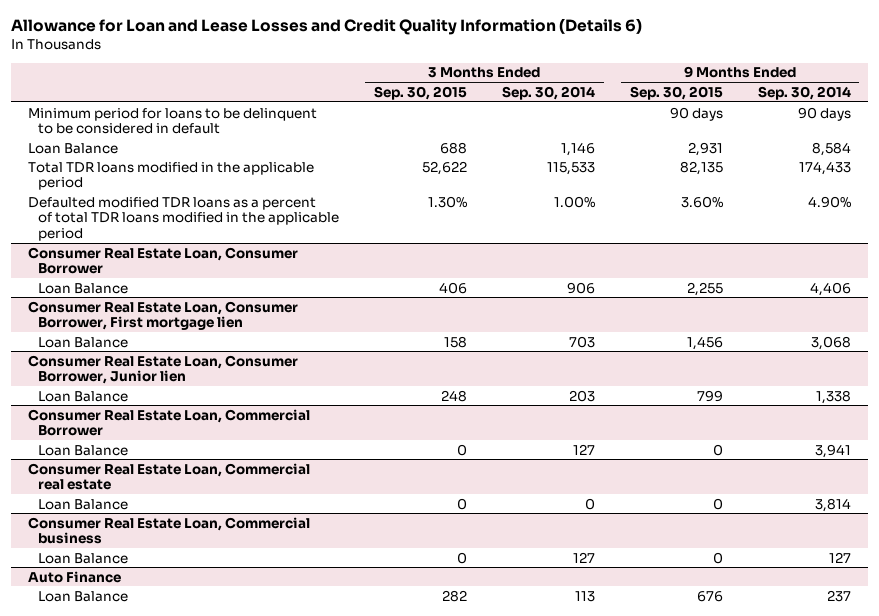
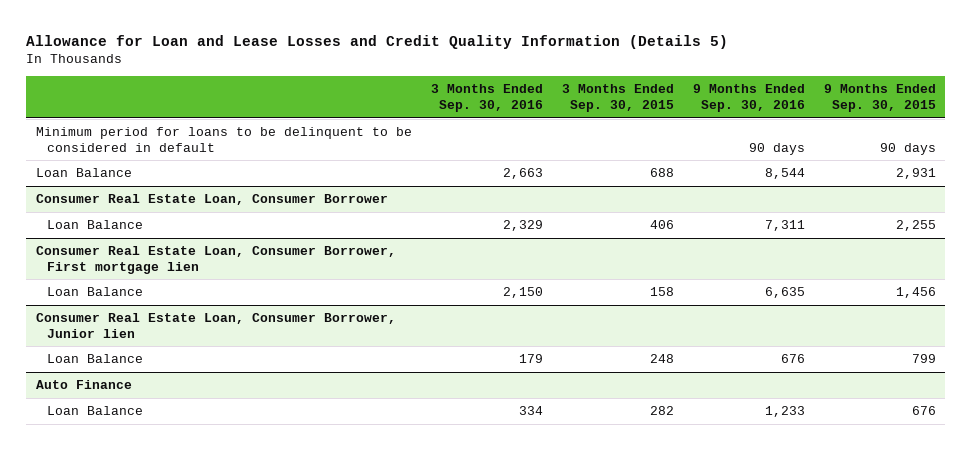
[10,18,642,36] Allowance for Loan and Lease Losses and Credit Quality Information (Details 6) -> [26,35,729,50] Allowance for Loan and Lease Losses and Credit Quality Information (Details 5)
[501,85,595,100] Sep. 30, 2014 -> none
[757,85,851,100] Sep. 30, 2014 -> none
none -> [430,84,543,113] 3 Months Ended Sep. 30, 2016
none -> [692,84,805,113] 9 Months Ended Sep. 30, 2016
[28,161,315,191] Total TDR loans modified in the applicable period -> none
[28,196,339,242] Defaulted modified TDR loans as a percent of total TDR loans modified in the applicable period -> none
[28,408,311,437] Consumer Real Estate Loan, Commercial Borrower -> none
[37,444,128,456] Loan Balance -> none
[28,462,311,491] Consumer Real Estate Loan, Commercial real estate -> none
[37,498,128,510] Loan Balance -> none
[28,516,311,545] Consumer Real Estate Loan, Commercial business -> none
[37,552,128,564] Loan Balance -> none

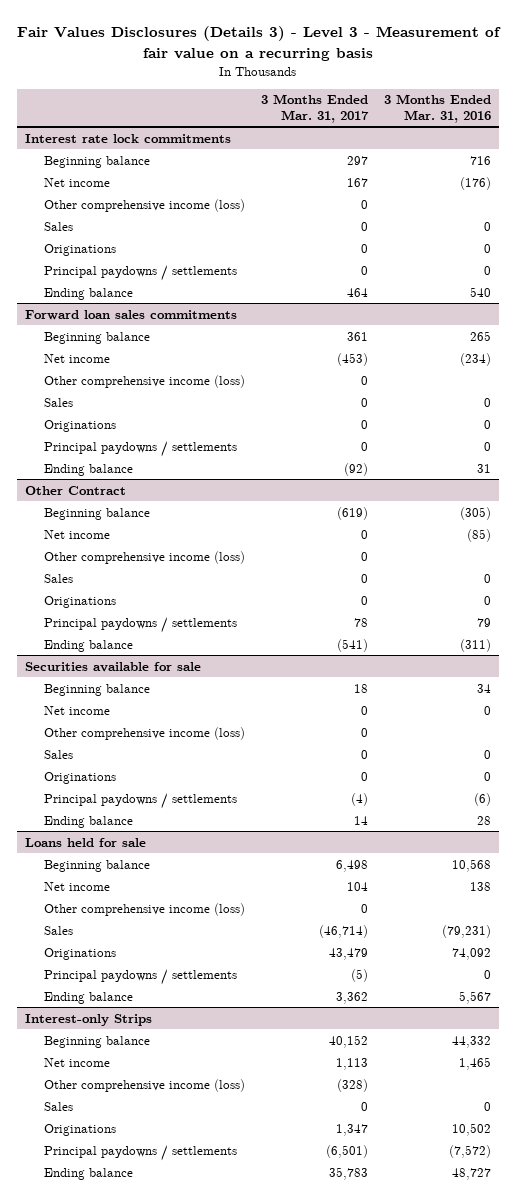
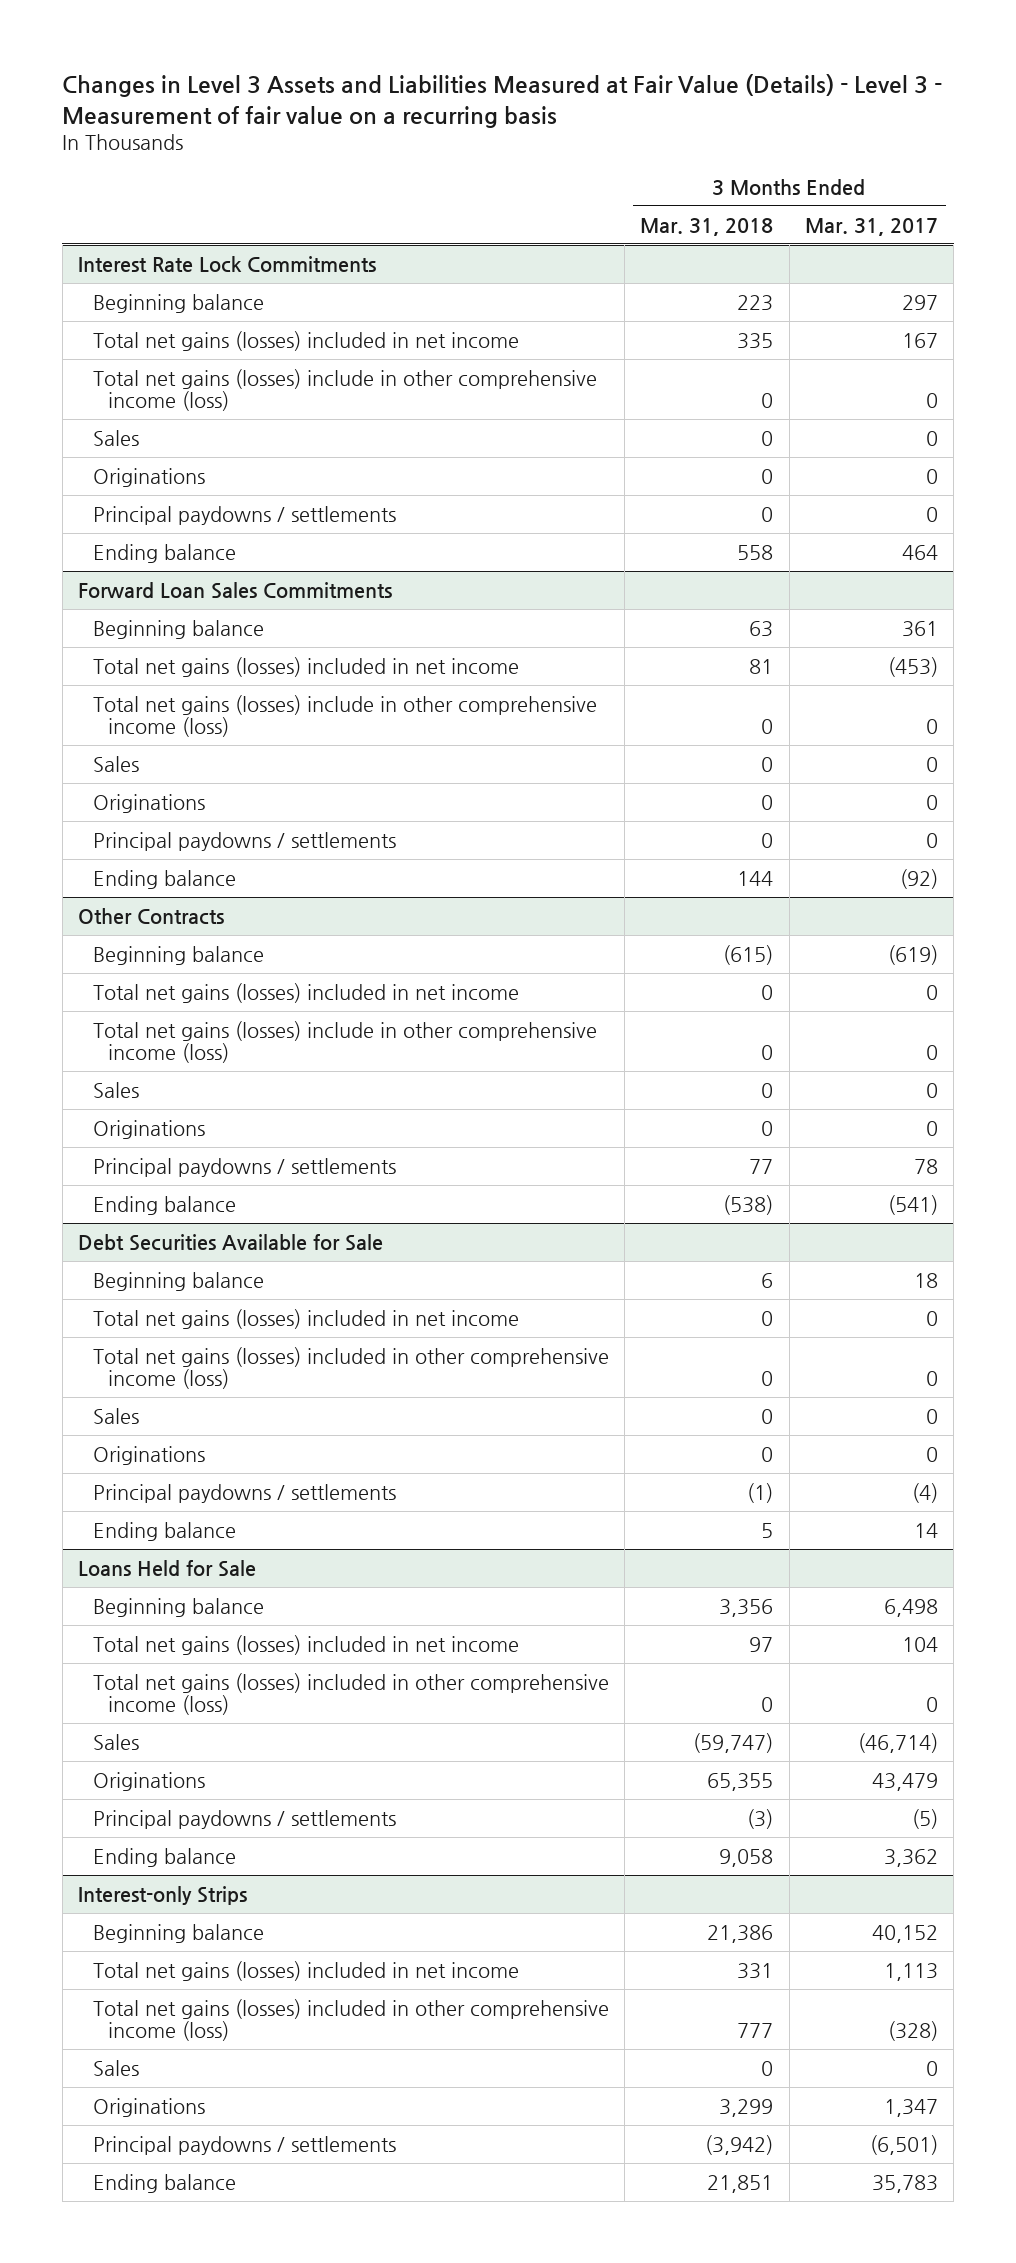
[16,26,501,61] Fair Values Disclosures (Details 3) - Level 3 - Measurement of fair value on a recurring basis -> [62,74,943,128] Changes in Level 3 Assets and Liabilities Measured at Fair Value (Details) - Level 3 - Measurement of fair value on a recurring basis
[384,94,492,123] 3 Months Ended Mar. 31, 2016 -> none
none -> [640,217,774,236] Mar. 31, 2018
[24,133,231,143] Interest rate lock commitments -> [78,255,377,273] Interest Rate Lock Commitments
[43,177,110,187] Net income -> [92,330,519,351] Total net gains (losses) included in net income
[43,198,245,212] Other comprehensive income (loss) -> [92,368,597,412] Total net gains (losses) include in other comprehensive income (loss)
[24,309,237,320] Forward loan sales commitments -> [78,581,393,599] Forward Loan Sales Commitments
[43,353,110,363] Net income -> [92,656,519,677] Total net gains (losses) included in net income
[43,374,245,388] Other comprehensive income (loss) -> [92,694,597,738] Total net gains (losses) include in other comprehensive income (loss)
[24,485,126,495] Other Contract -> [78,907,225,925] Other Contracts
[43,529,110,539] Net income -> [92,982,519,1003] Total net gains (losses) included in net income
[43,550,245,564] Other comprehensive income (loss) -> [92,1020,597,1064] Total net gains (losses) include in other comprehensive income (loss)
[24,661,201,672] Securities available for sale -> [78,1233,384,1251] Debt Securities Available for Sale
[43,705,110,715] Net income -> [92,1308,519,1329] Total net gains (losses) included in net income
[43,726,245,740] Other comprehensive income (loss) -> [92,1346,609,1390] Total net gains (losses) included in other comprehensive income (loss)
[24,837,146,847] Loans held for sale -> [78,1559,257,1577] Loans Held for Sale
[43,881,110,891] Net income -> [92,1634,519,1655] Total net gains (losses) included in net income
[43,902,245,916] Other comprehensive income (loss) -> [92,1672,609,1716] Total net gains (losses) included in other comprehensive income (loss)
[43,1057,110,1067] Net income -> [92,1960,519,1981] Total net gains (losses) included in net income
[43,1078,245,1092] Other comprehensive income (loss) -> [92,1998,609,2042] Total net gains (losses) included in other comprehensive income (loss)

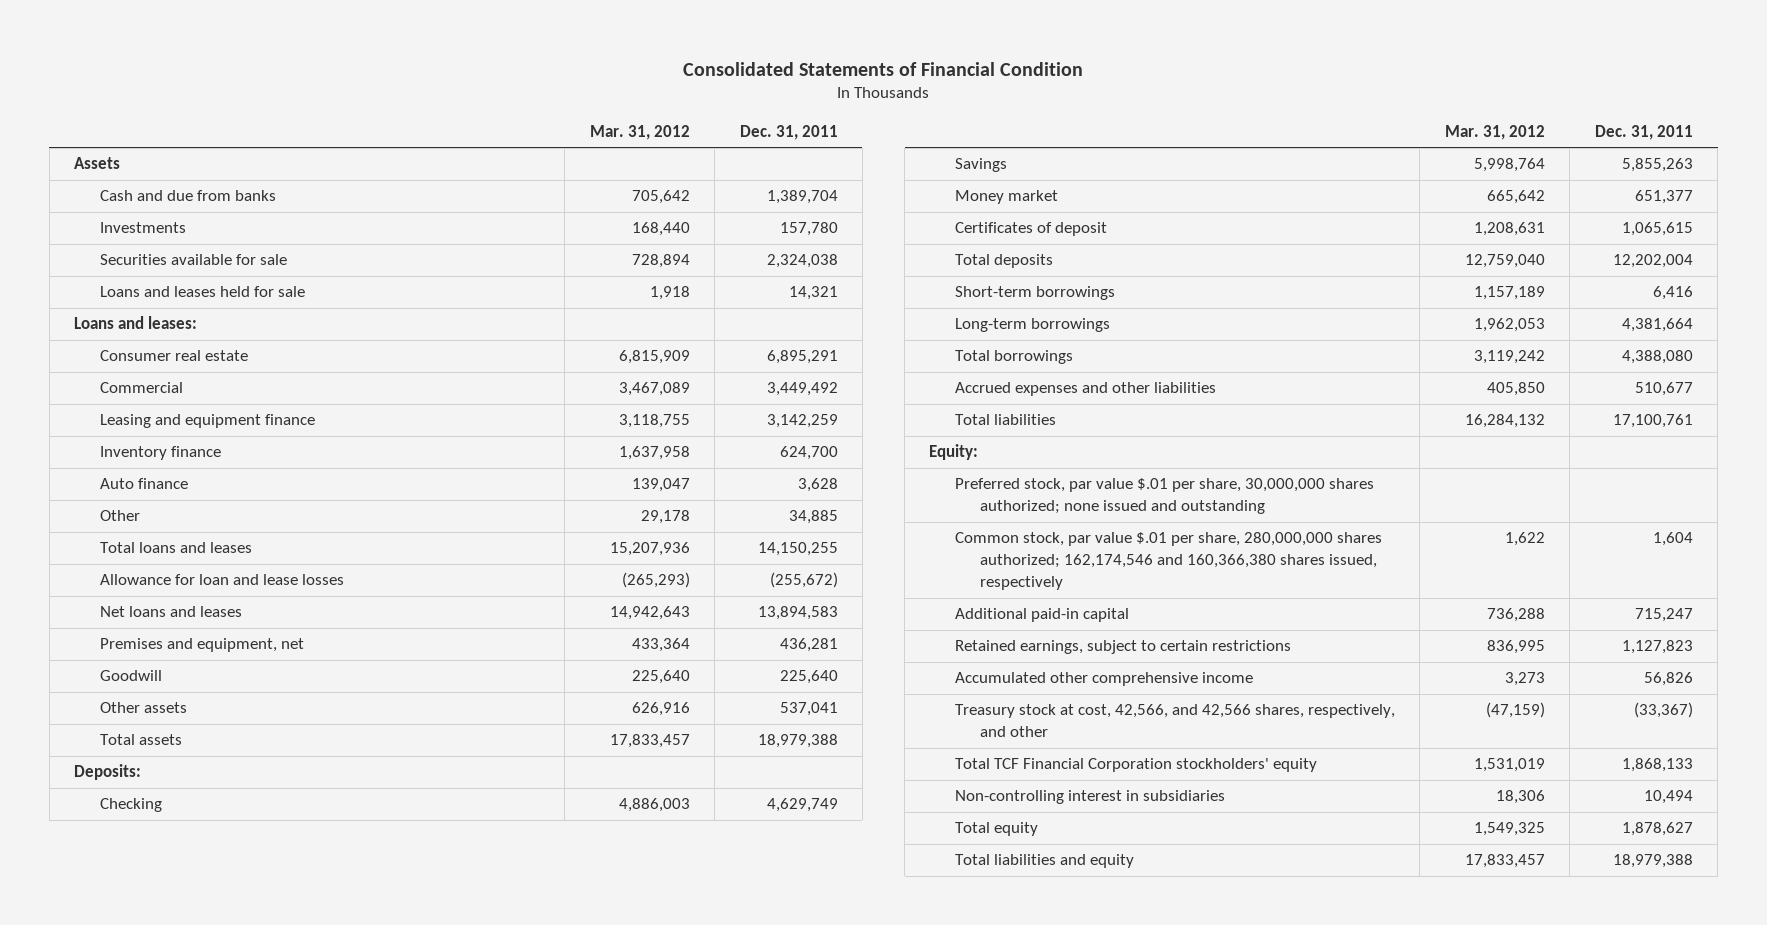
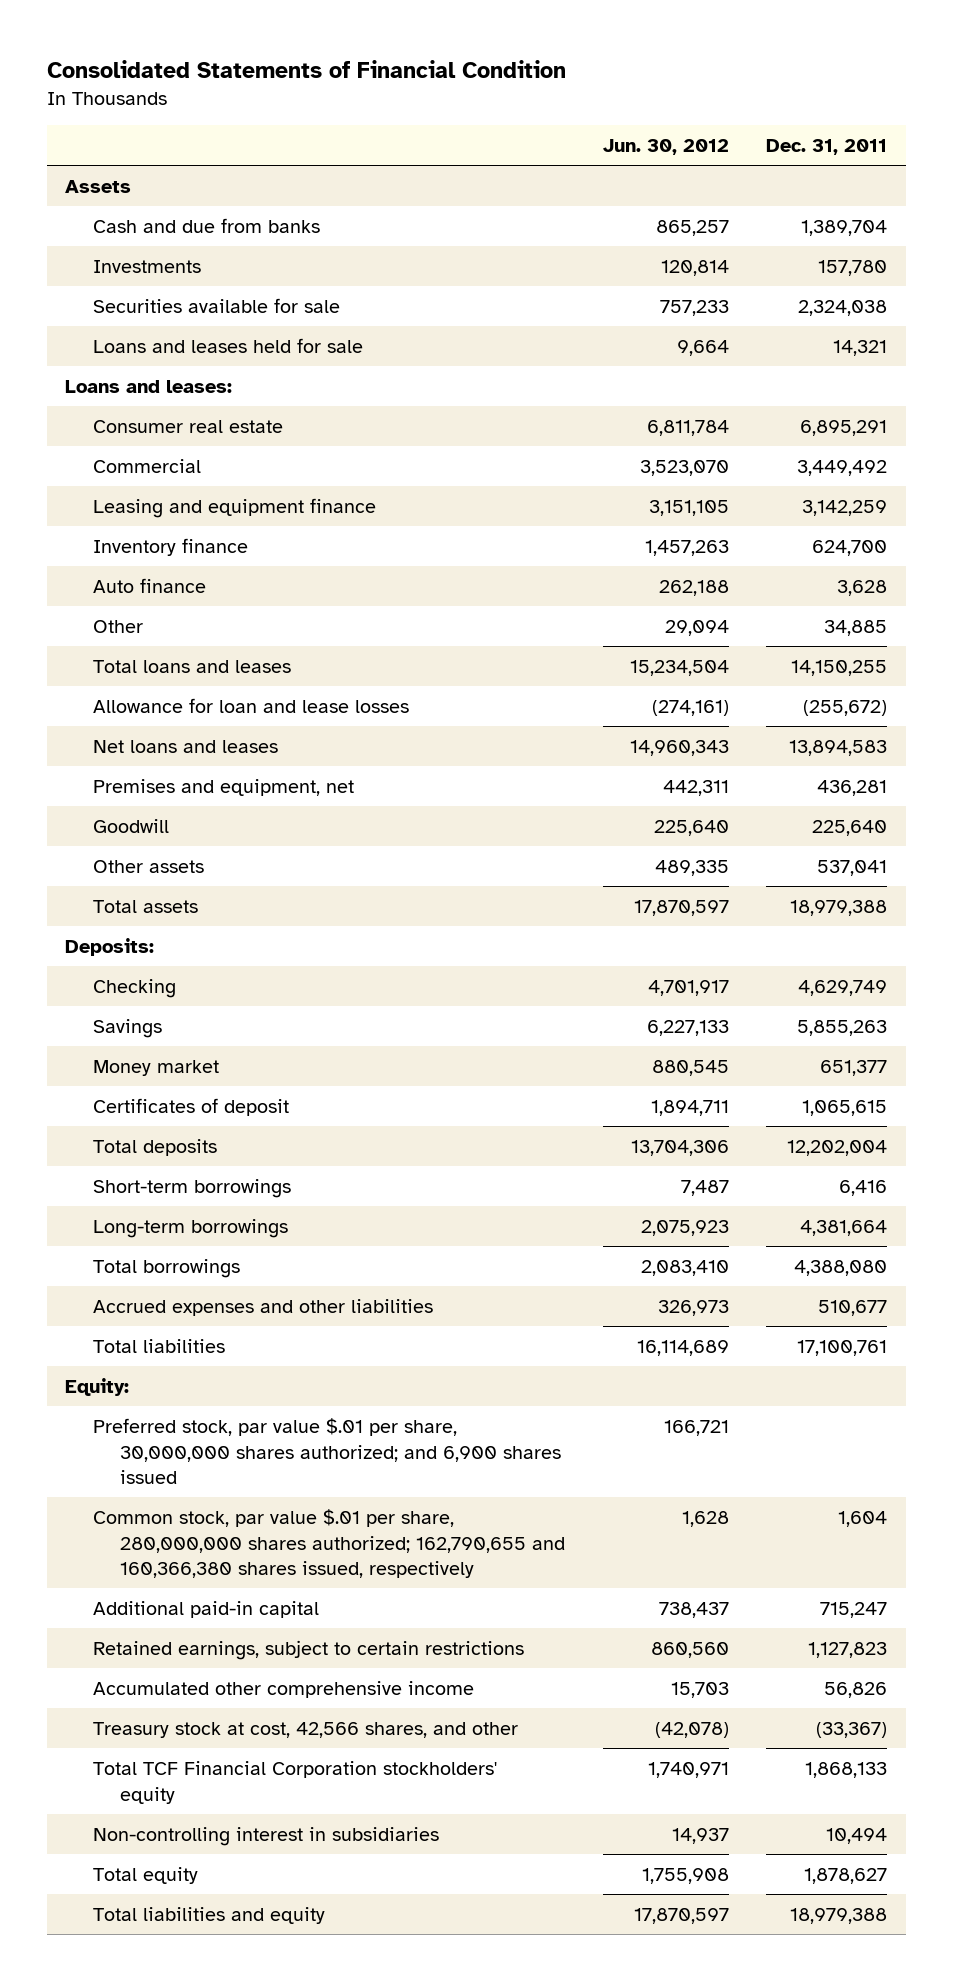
[589,124,690,140] Mar. 31, 2012 -> none
none -> [602,139,729,156] Jun. 30, 2012
[954,478,1374,515] Preferred stock, par value $.01 per share, 30,000,000 shares authorized; none issued and outstanding -> [92,1417,562,1485] Preferred stock, par value $.01 per share, 30,000,000 shares authorized; and 6,900 shares issued
[954,532,1382,591] Common stock, par value $.01 per share, 280,000,000 shares authorized; 162,174,546 and 160,366,380 shares issued, respectively -> [92,1508,566,1579] Common stock, par value $.01 per share, 280,000,000 shares authorized; 162,790,655 and 160,366,380 shares issued, respectively
[954,704,1395,738] Treasury stock at cost, 42,566, and 42,566 shares, respectively, and other -> [92,1721,518,1738] Treasury stock at cost, 42,566 shares, and other

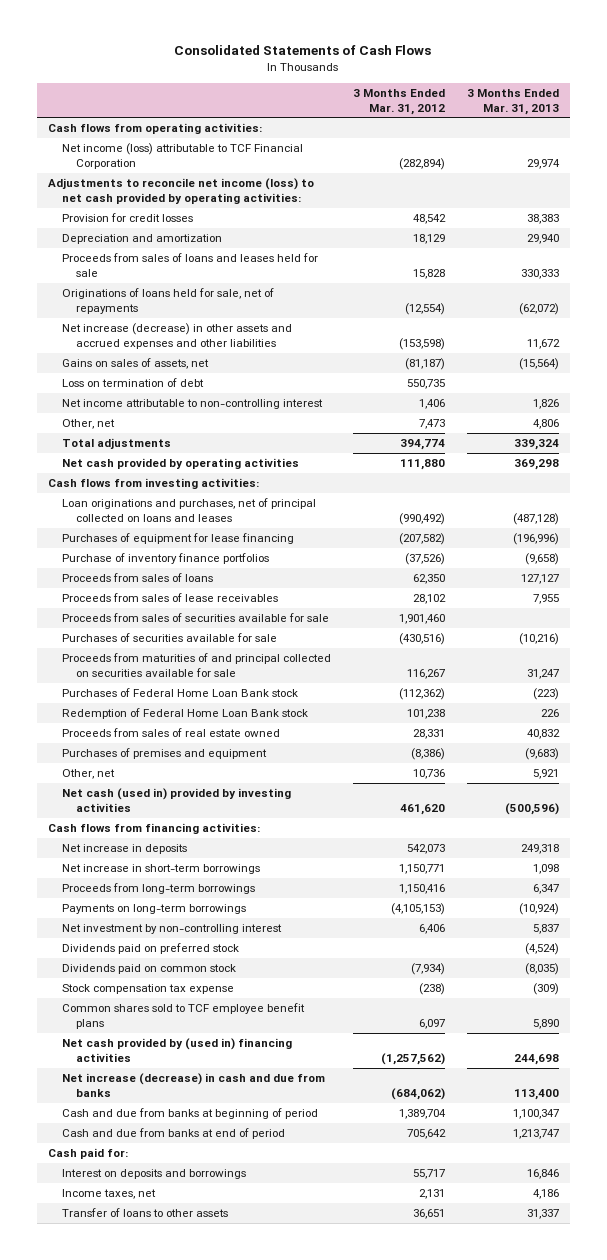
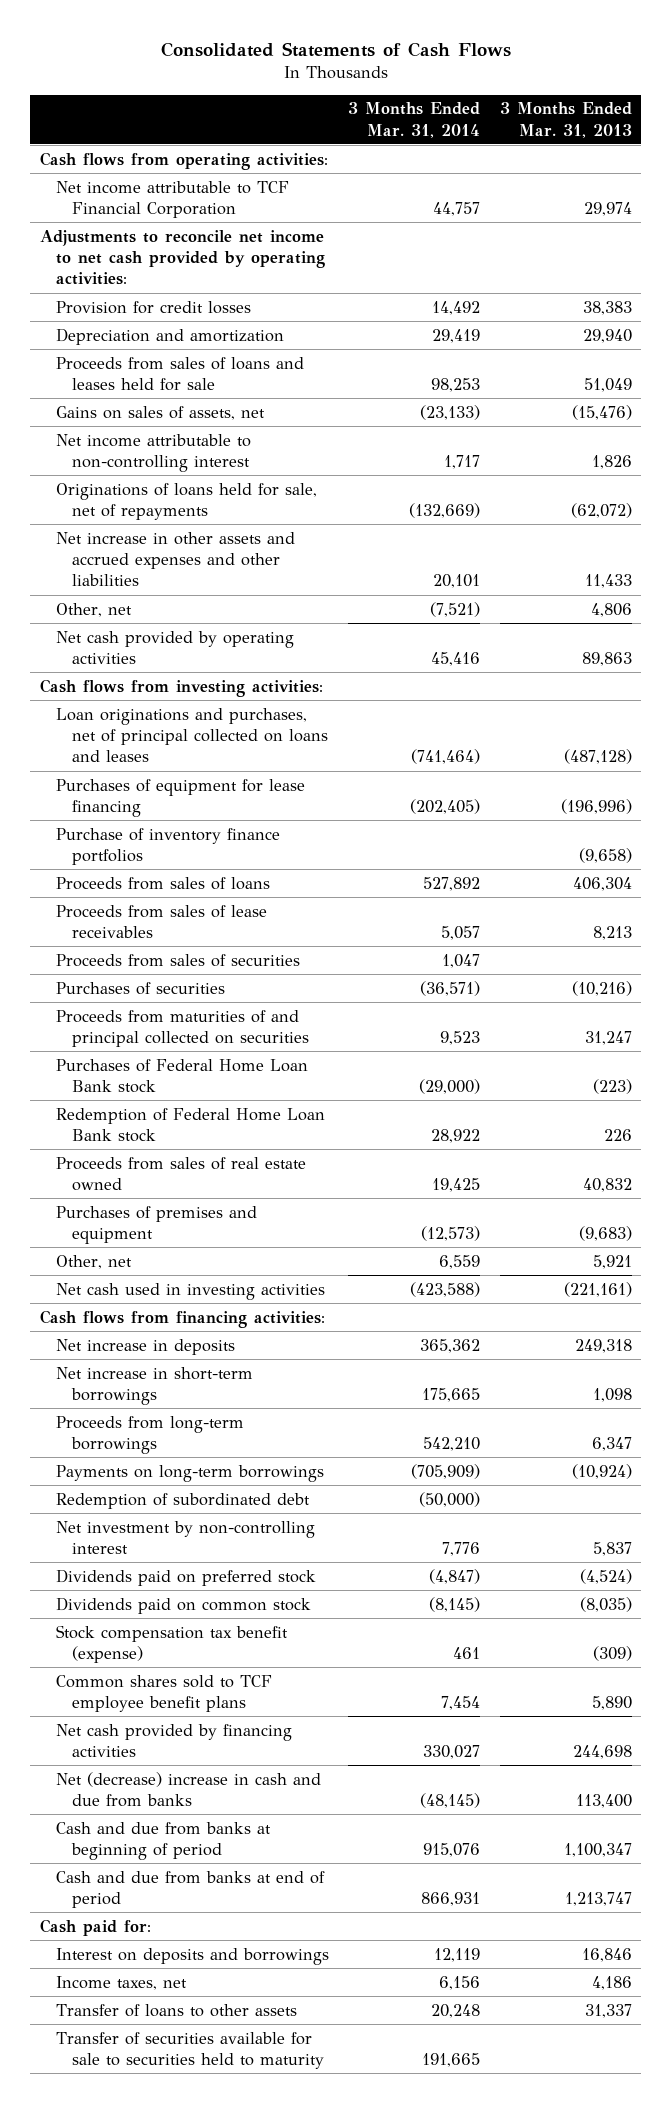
[352,88,445,115] 3 Months Ended Mar. 31, 2012 -> none
none -> [348,102,481,138] 3 Months Ended Mar. 31, 2014
[61,142,303,170] Net income (loss) attributable to TCF Financial Corporation -> [55,180,289,218] Net income attributable to TCF Financial Corporation
[47,177,314,205] Adjustments to reconcile net income (loss) to net cash provided by operating activities: -> [39,229,325,286] Adjustments to reconcile net income to net cash provided by operating activities:
[61,322,292,350] Net increase (decrease) in other assets and accrued expenses and other liabilities -> none
[61,377,204,387] Loss on termination of debt -> none
[520,269,559,280] 330,333 -> [583,377,632,392] 51,049
[518,357,559,370] (15,564) -> [571,404,632,420] (15,476)
[61,287,274,315] Originations of loans held for sale, net of repayments -> [55,482,317,520] Originations of loans held for sale, net of repayments
none -> [55,531,295,587] Net increase in other assets and accrued expenses and other liabilities
[61,437,171,449] Total adjustments -> none
[513,458,559,470] 369,298 -> [581,651,632,666] 89,863
[520,573,559,584] 127,127 -> [572,876,632,891] 406,304
[532,593,559,604] 7,955 -> [592,925,632,940] 8,213
[61,612,329,622] Proceeds from sales of securities available for sale -> [55,953,300,967] Proceeds from sales of securities
[61,632,277,642] Purchases of securities available for sale -> [55,981,225,995] Purchases of securities
[61,652,331,678] Proceeds from maturities of and principal collected on securities available for sale -> [55,1009,309,1047] Proceeds from maturities of and principal collected on securities
[61,787,291,813] Net cash (used in) provided by investing activities -> [55,1282,325,1300] Net cash used in investing activities
[504,803,559,816] (500,596) -> [563,1281,632,1297] (221,161)
none -> [55,1492,310,1509] Redemption of subordinated debt
[61,983,234,994] Stock compensation tax expense -> [55,1624,288,1663] Stock compensation tax benefit (expense)
[61,1037,292,1063] Net cash provided by (used in) financing activities -> [55,1723,292,1757] Net cash provided by financing activities
[61,1072,325,1098] Net increase (decrease) in cash and due from banks -> [55,1771,321,1807] Net (decrease) increase in cash and due from banks
none -> [55,2031,324,2069] Transfer of securities available for sale to securities held to maturity

